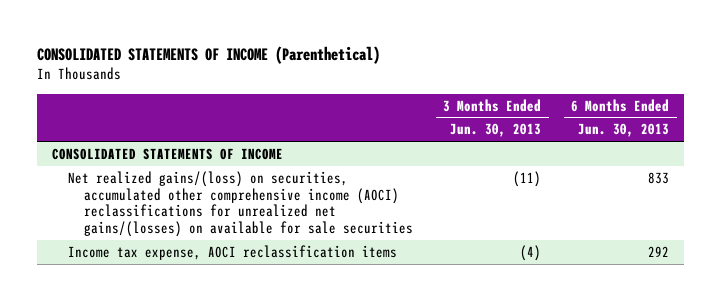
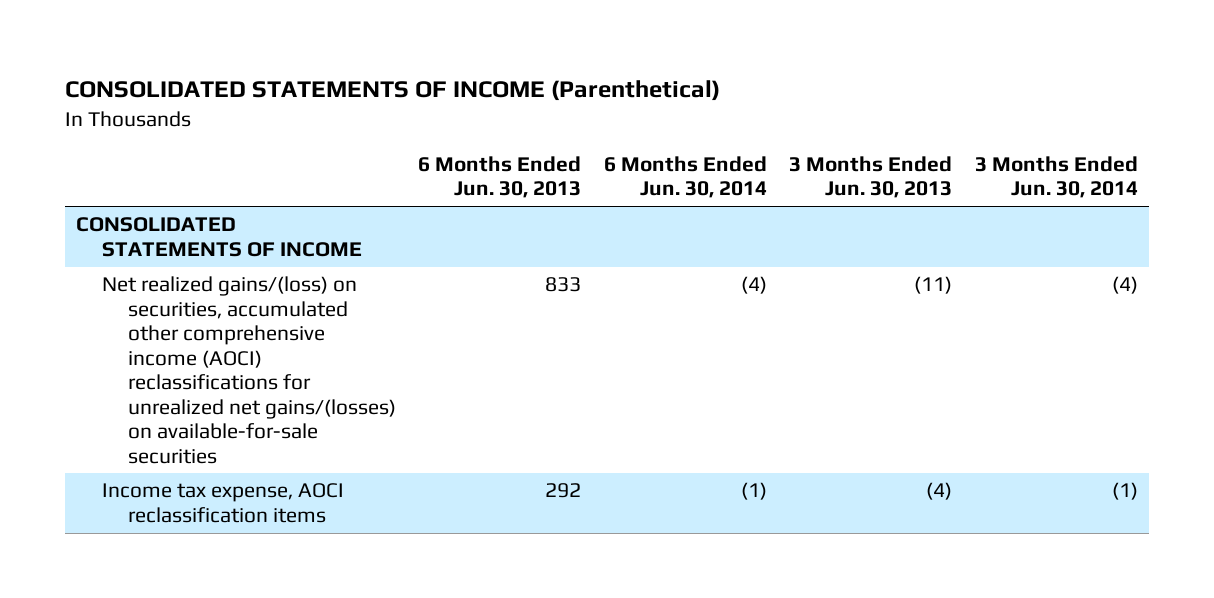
none -> [603,155,767,199] 6 Months Ended Jun. 30, 2014
none -> [974,155,1138,199] 3 Months Ended Jun. 30, 2014
[68,171,413,238] Net realized gains/(loss) on securities, accumulated other comprehensive income (AOCI) reclassifications for unrealized net gains/(losses) on available for sale securities -> [101,276,396,464] Net realized gains/(loss) on securities, accumulated other comprehensive income (AOCI) reclassifications for unrealized net gains/(losses) on available-for-sale securities

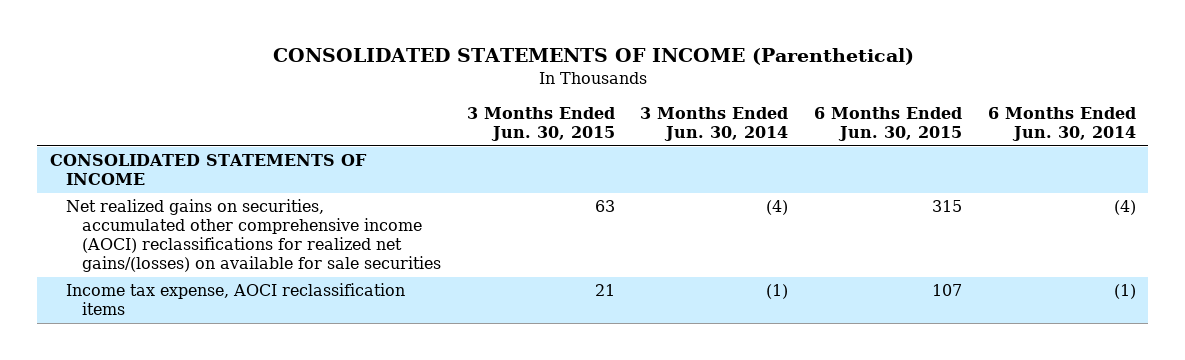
[418,155,582,199] 6 Months Ended Jun. 30, 2013 -> none
[789,155,953,199] 3 Months Ended Jun. 30, 2013 -> none
none -> [466,107,615,142] 3 Months Ended Jun. 30, 2015
none -> [813,107,962,142] 6 Months Ended Jun. 30, 2015
[101,276,396,464] Net realized gains/(loss) on securities, accumulated other comprehensive income (AOCI) reclassifications for unrealized net gains/(losses) on available-for-sale securities -> [65,199,442,273] Net realized gains on securities, accumulated other comprehensive income (AOCI) reclassifications for realized net gains/(losses) on available for sale securities

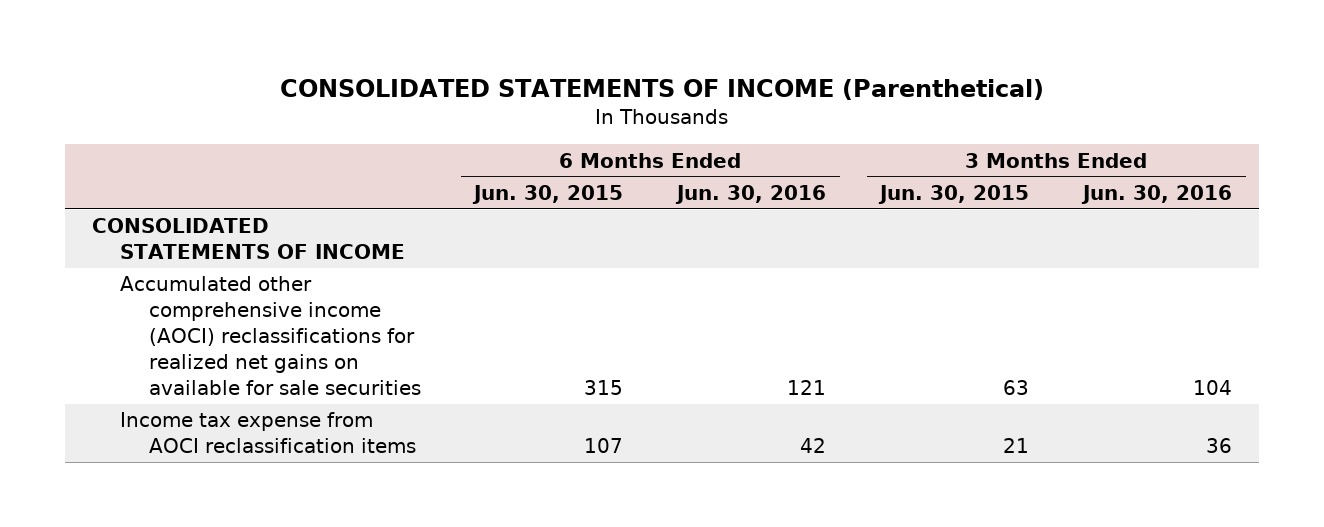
[640,107,789,142] 3 Months Ended Jun. 30, 2014 -> none
[987,107,1136,142] 6 Months Ended Jun. 30, 2014 -> none
none -> [675,184,827,204] Jun. 30, 2016
none -> [1081,184,1233,204] Jun. 30, 2016
[65,199,442,273] Net realized gains on securities, accumulated other comprehensive income (AOCI) reclassifications for realized net gains/(losses) on available for sale securities -> [120,276,421,396] Accumulated other comprehensive income (AOCI) reclassifications for realized net gains on available for sale securities
[65,283,405,316] Income tax expense, AOCI reclassification items -> [120,412,416,454] Income tax expense from AOCI reclassification items

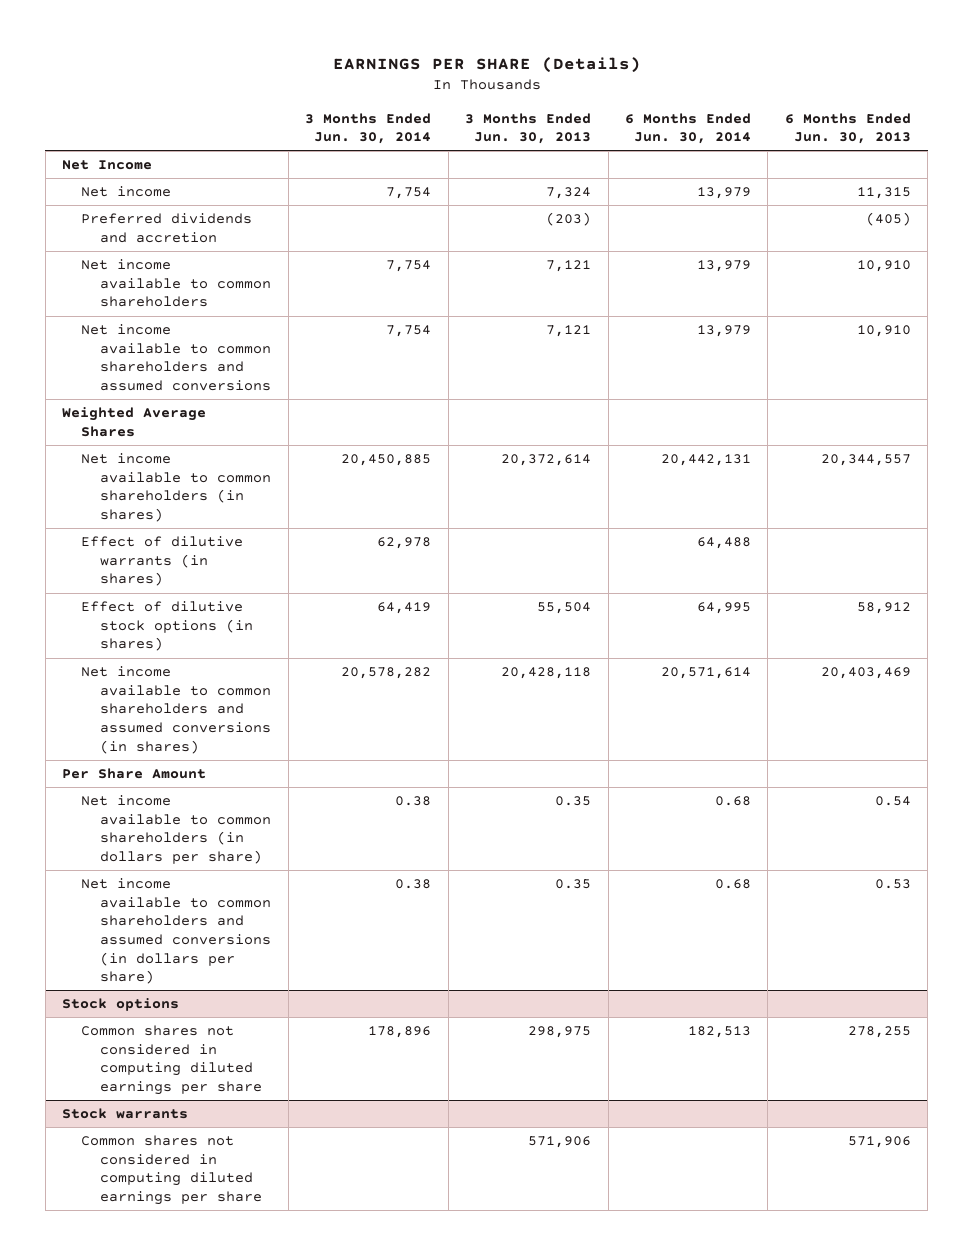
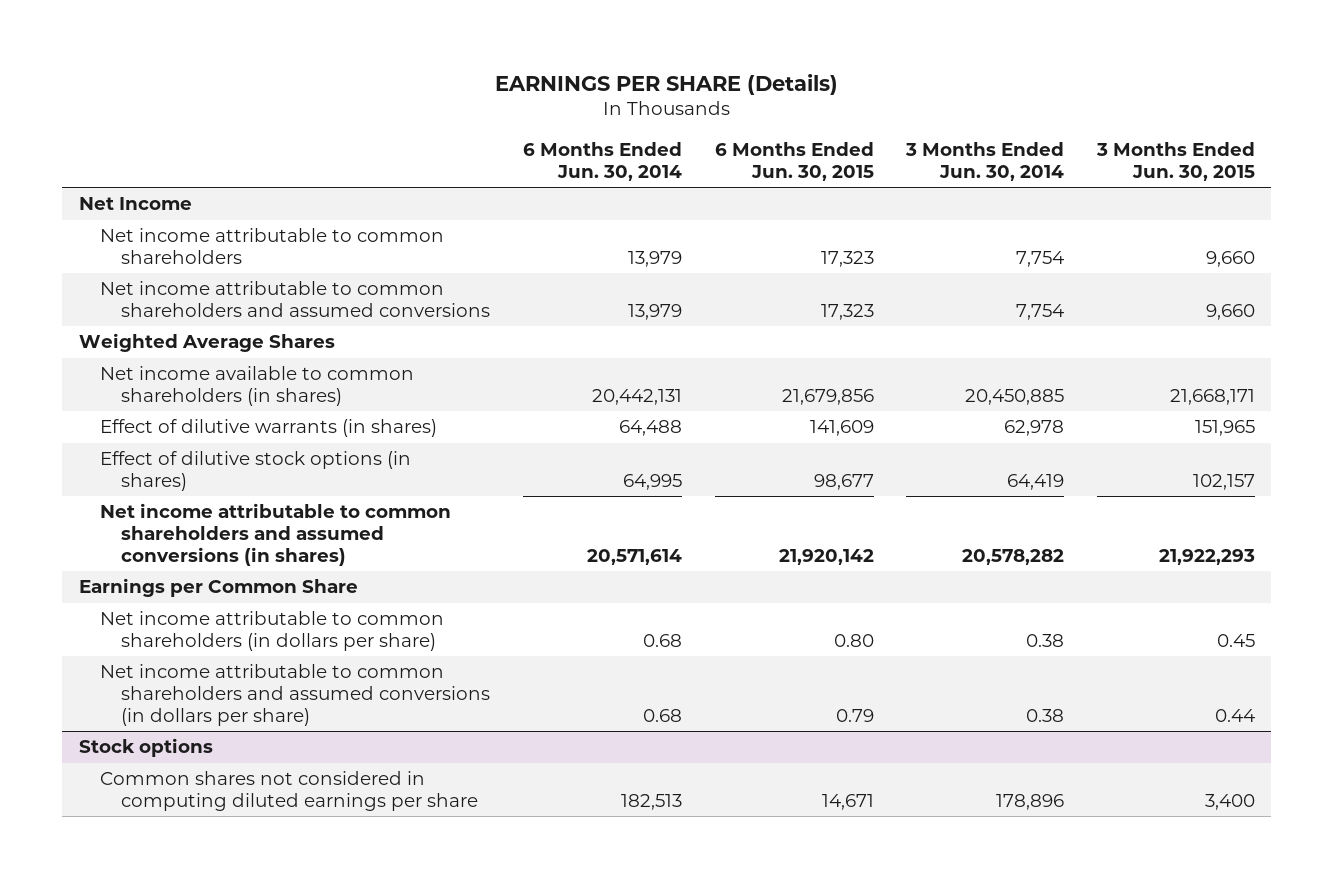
[465,112,592,145] 3 Months Ended Jun. 30, 2013 -> none
[784,112,911,145] 6 Months Ended Jun. 30, 2013 -> none
none -> [714,141,874,181] 6 Months Ended Jun. 30, 2015
none -> [1096,141,1256,181] 3 Months Ended Jun. 30, 2015
[81,186,172,198] Net income -> none
[81,213,253,243] Preferred dividends and accretion -> none
[81,259,272,308] Net income available to common shareholders -> [100,228,445,264] Net income attributable to common shareholders
[81,324,272,391] Net income available to common shareholders and assumed conversions -> [100,281,491,317] Net income attributable to common shareholders and assumed conversions
[81,666,272,754] Net income available to common shareholders and assumed conversions (in shares) -> [100,503,452,566] Net income attributable to common shareholders and assumed conversions (in shares)
[62,768,207,780] Per Share Amount -> [78,578,358,598] Earnings per Common Share
[81,795,272,864] Net income available to common shareholders (in dollars per share) -> [100,611,445,651] Net income attributable to common shareholders (in dollars per share)
[81,878,272,985] Net income available to common shareholders and assumed conversions (in dollars per share) -> [100,664,491,726] Net income attributable to common shareholders and assumed conversions (in dollars per share)
[62,1108,189,1120] Stock warrants -> none
[81,1135,263,1205] Common shares not considered in computing diluted earnings per share -> none

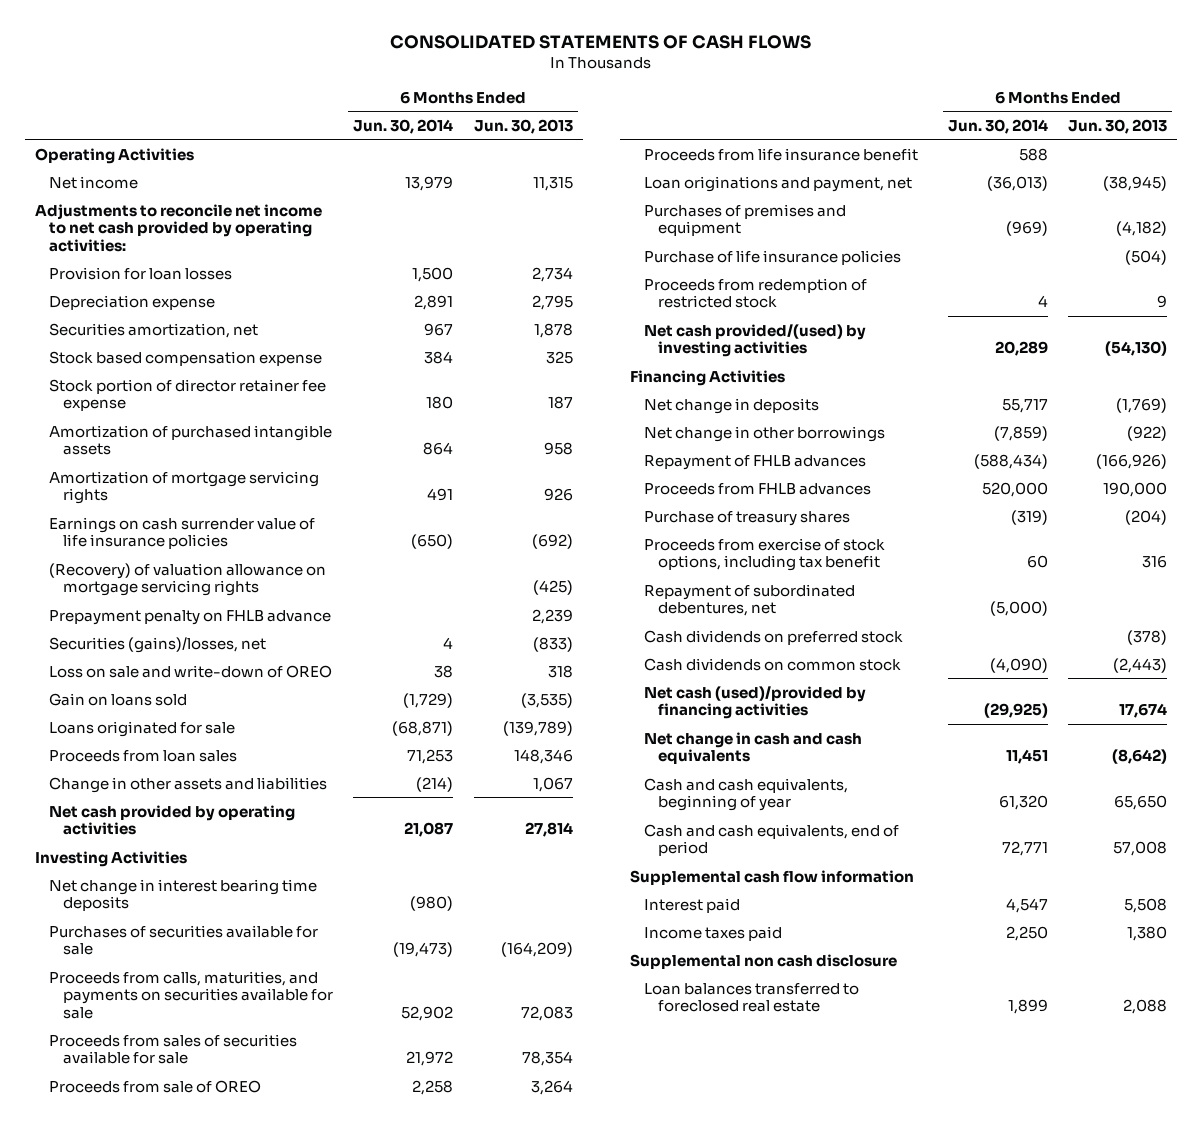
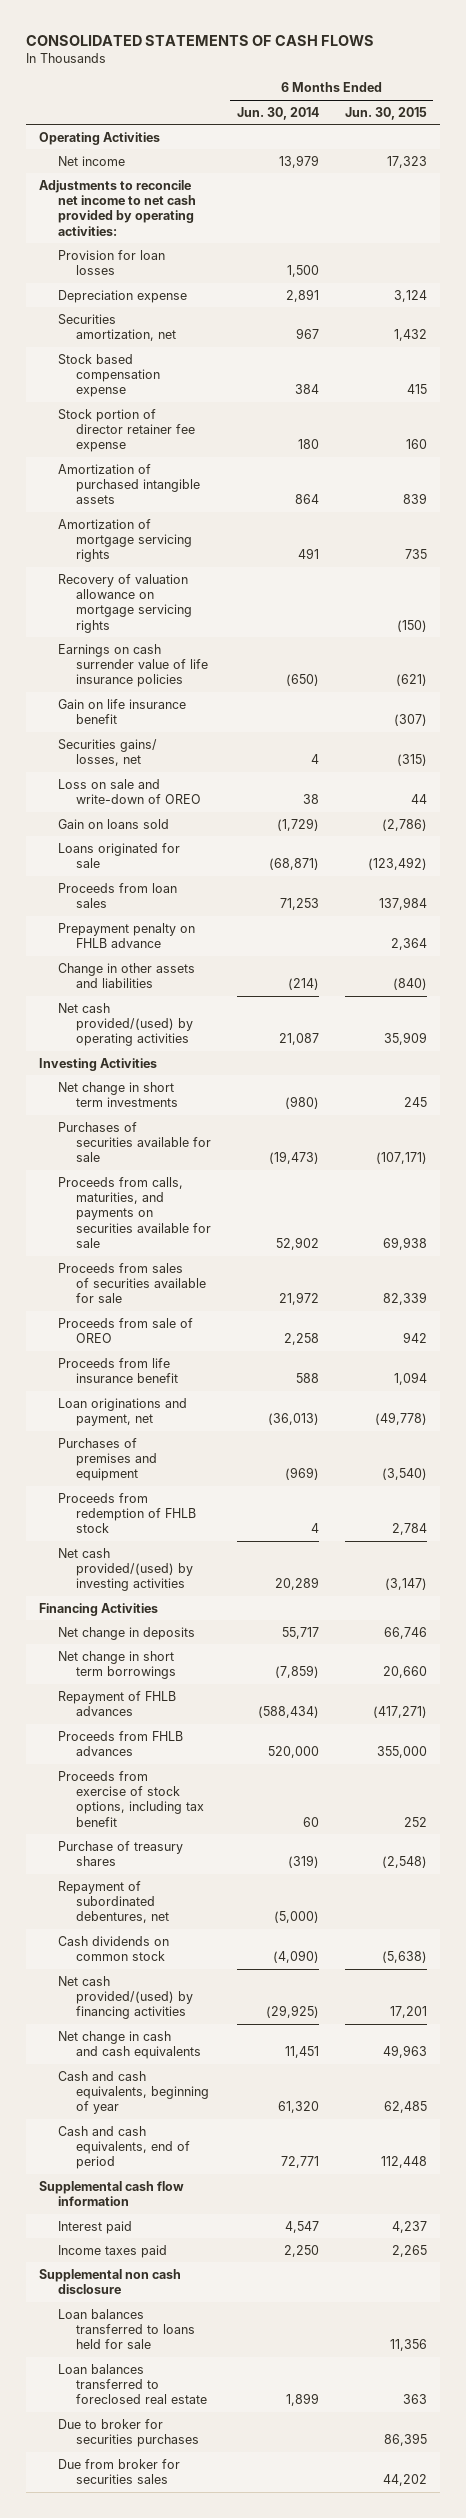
[473,118,573,134] Jun. 30, 2013 -> none
none -> [344,106,427,120] Jun. 30, 2015
none -> [57,573,192,633] Recovery of valuation allowance on mortgage servicing rights
[49,562,327,597] (Recovery) of valuation allowance on mortgage servicing rights -> none
none -> [57,698,186,725] Gain on life insurance benefit
[49,636,267,653] Securities (gains)/losses, net -> [57,738,157,767] Securities gains/ losses, net
[49,609,332,625] Prepayment penalty on FHLB advance -> [57,922,195,949] Prepayment penalty on FHLB advance
[49,804,296,836] Net cash provided by operating activities -> [57,1002,193,1047] Net cash provided/(used) by operating activities
[49,878,318,912] Net change in interest bearing time deposits -> [57,1081,178,1108] Net change in short term investments
[643,249,901,265] Purchase of life insurance policies -> none
[643,277,867,309] Proceeds from redemption of restricted stock -> [57,1492,196,1534] Proceeds from redemption of FHLB stock
[643,425,885,442] Net change in other borrowings -> [57,1650,176,1680] Net change in short term borrowings
[643,510,850,526] Purchase of treasury shares -> [57,1840,183,1867] Purchase of treasury shares
[643,629,903,645] Cash dividends on preferred stock -> none
[643,685,866,720] Net cash (used)/provided by financing activities -> [57,1975,193,2020] Net cash provided/(used) by financing activities
none -> [57,2308,195,2350] Loan balances transferred to loans held for sale
none -> [57,2418,199,2448] Due to broker for securities purchases
none -> [57,2458,180,2485] Due from broker for securities sales

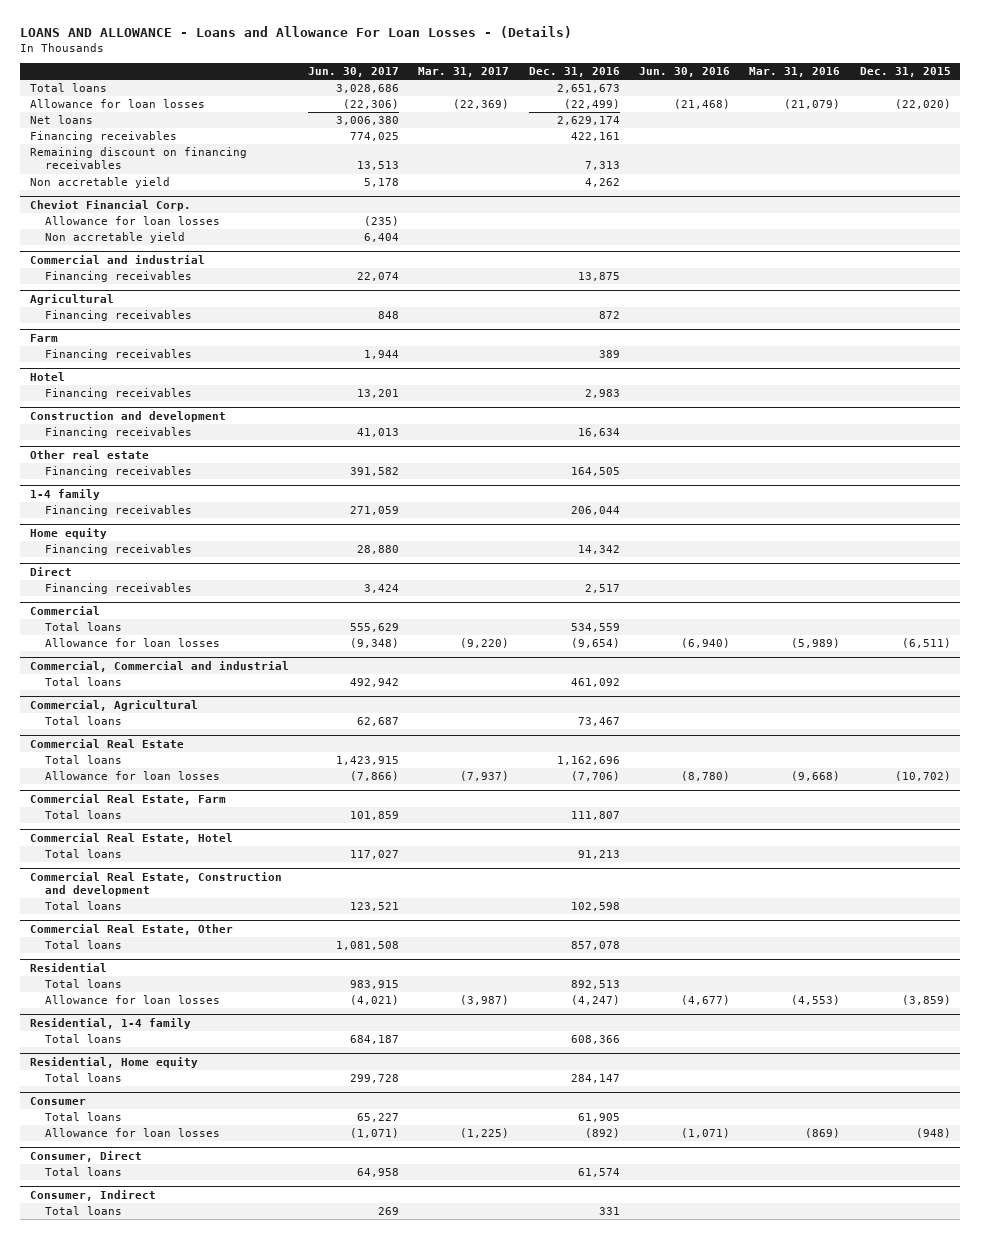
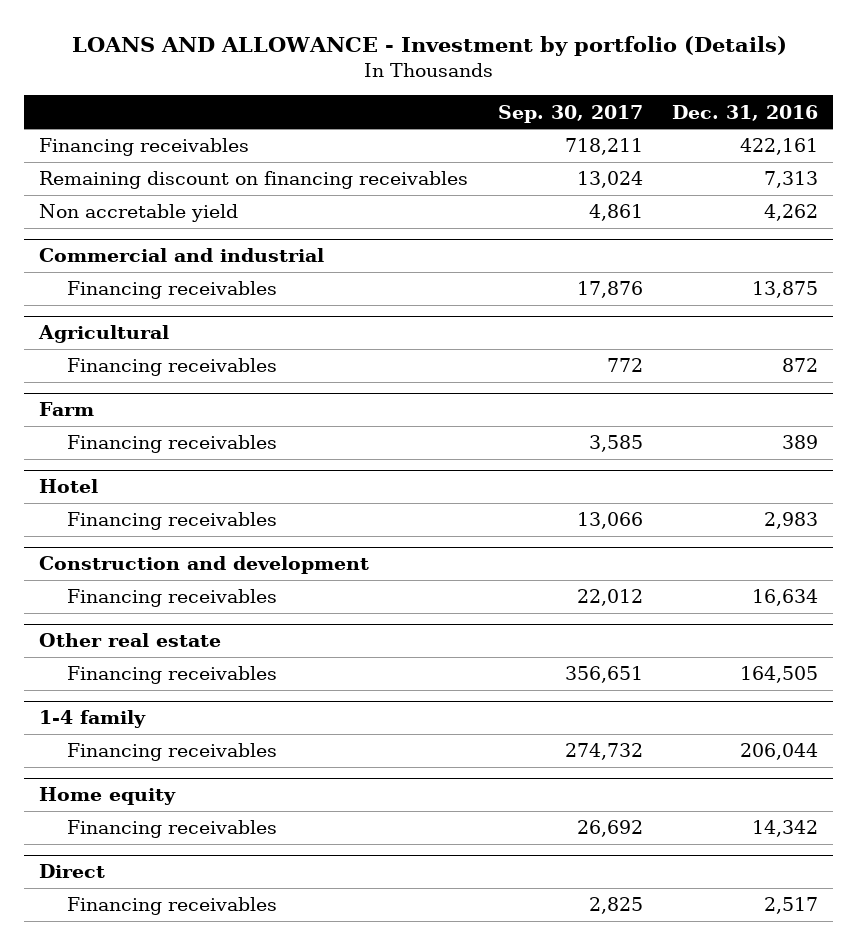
[20,26,573,39] LOANS AND ALLOWANCE - Loans and Allowance For Loan Losses - (Details) -> [71,36,787,57] LOANS AND ALLOWANCE - Investment by portfolio (Details)
[308,67,400,78] Jun. 30, 2017 -> none
[418,67,510,78] Mar. 31, 2017 -> none
[639,67,731,78] Jun. 30, 2016 -> none
[749,67,841,78] Mar. 31, 2016 -> none
[859,67,951,78] Dec. 31, 2015 -> none
none -> [497,104,643,123] Sep. 30, 2017
[29,83,107,93] Total loans -> none
[29,99,205,109] Allowance for loan losses -> none
[29,115,93,125] Net loans -> none
[29,199,191,211] Cheviot Financial Corp. -> none
[45,216,221,226] Allowance for loan losses -> none
[45,232,186,244] Non accretable yield -> none
[29,605,100,615] Commercial -> none
[45,622,123,632] Total loans -> none
[45,638,221,648] Allowance for loan losses -> none
[29,660,289,672] Commercial, Commercial and industrial -> none
[45,677,123,687] Total loans -> none
[29,699,198,711] Commercial, Agricultural -> none
[45,716,123,726] Total loans -> none
[29,738,184,748] Commercial Real Estate -> none
[45,755,123,765] Total loans -> none
[45,771,221,781] Allowance for loan losses -> none
[29,793,226,805] Commercial Real Estate, Farm -> none
[45,810,123,820] Total loans -> none
[29,832,233,844] Commercial Real Estate, Hotel -> none
[45,849,123,859] Total loans -> none
[29,871,282,896] Commercial Real Estate, Construction and development -> none
[45,901,123,911] Total loans -> none
[29,923,233,935] Commercial Real Estate, Other -> none
[45,940,123,950] Total loans -> none
[29,962,107,972] Residential -> none
[45,979,123,989] Total loans -> none
[45,995,221,1005] Allowance for loan losses -> none
[29,1017,191,1029] Residential, 1-4 family -> none
[45,1034,123,1044] Total loans -> none
[29,1056,198,1068] Residential, Home equity -> none
[45,1073,123,1083] Total loans -> none
[29,1096,86,1105] Consumer -> none
[45,1112,123,1122] Total loans -> none
[45,1128,221,1138] Allowance for loan losses -> none
[29,1150,142,1162] Consumer, Direct -> none
[45,1167,123,1177] Total loans -> none
[29,1189,156,1201] Consumer, Indirect -> none
[45,1206,123,1216] Total loans -> none

